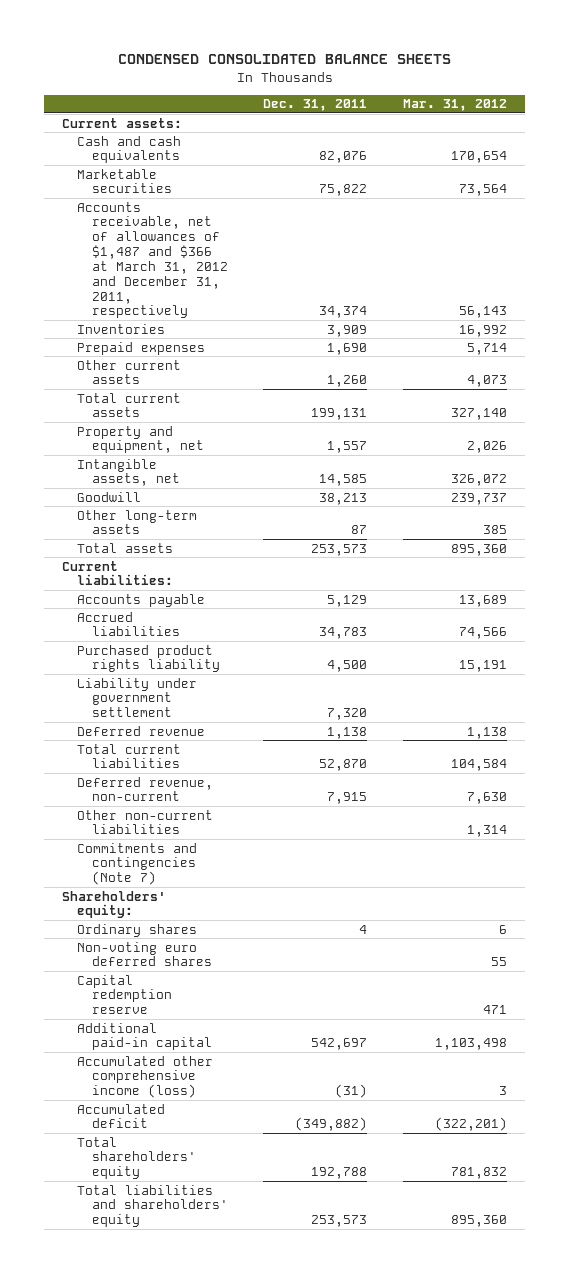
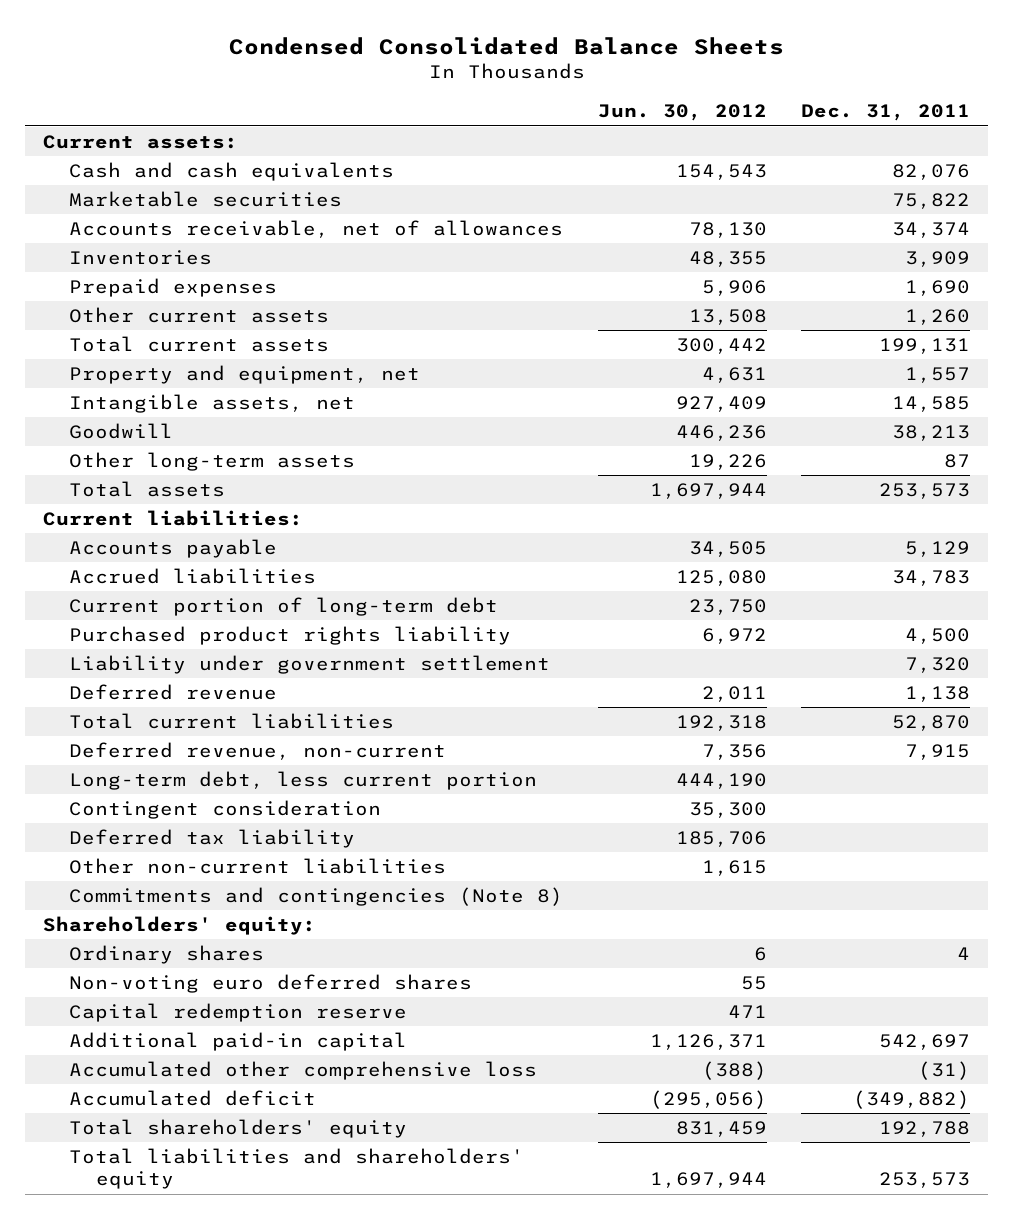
[117,54,451,65] CONDENSED CONSOLIDATED BALANCE SHEETS -> [228,36,784,55] Condensed Consolidated Balance Sheets
[402,99,507,112] Mar. 31, 2012 -> none
none -> [597,104,767,122] Jun. 30, 2012
[77,201,228,319] Accounts receivable, net of allowances of $1,487 and $366 at March 31, 2012 and December 31, 2011, respectively -> [69,220,564,239] Accounts receivable, net of allowances
none -> [69,597,499,617] Current portion of long-term debt
none -> [69,771,538,791] Long-term debt, less current portion
none -> [69,800,382,820] Contingent consideration
none -> [69,829,356,849] Deferred tax liability
[77,842,198,886] Commitments and contingencies (Note 7) -> [69,887,564,907] Commitments and contingencies (Note 8)
[77,1055,214,1099] Accumulated other comprehensive income (loss) -> [69,1061,538,1081] Accumulated other comprehensive loss

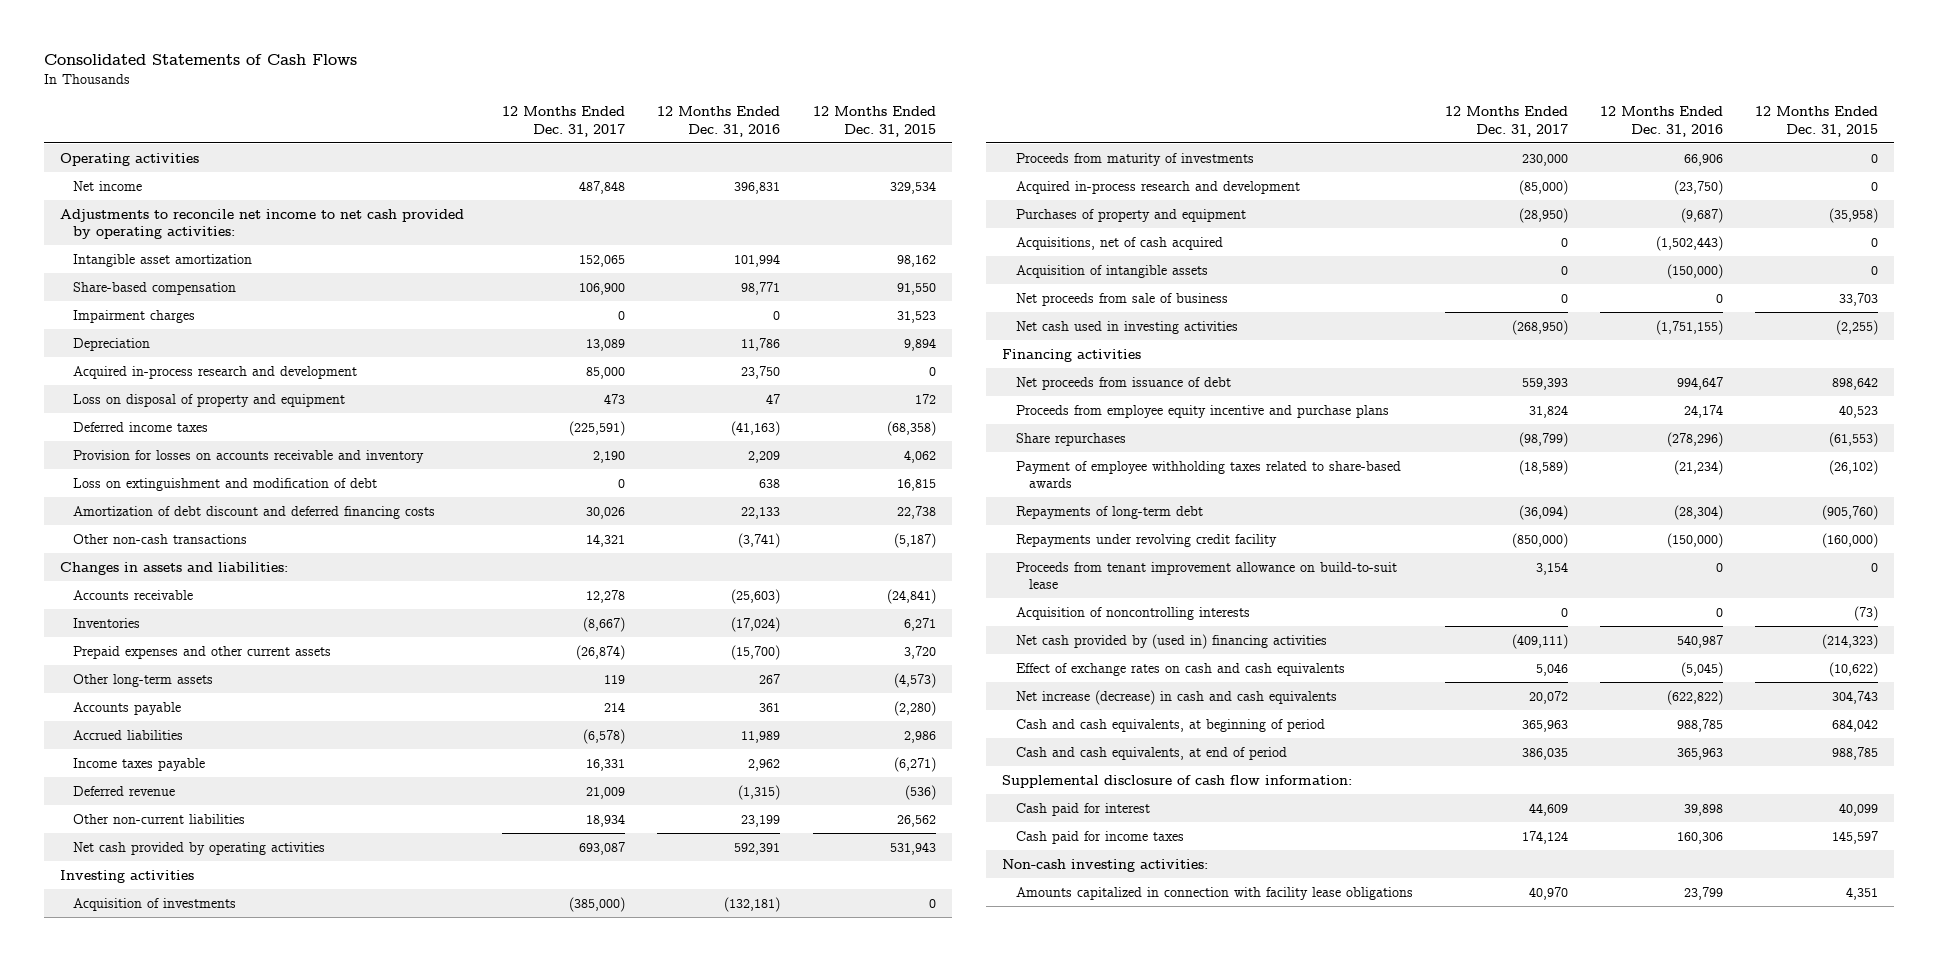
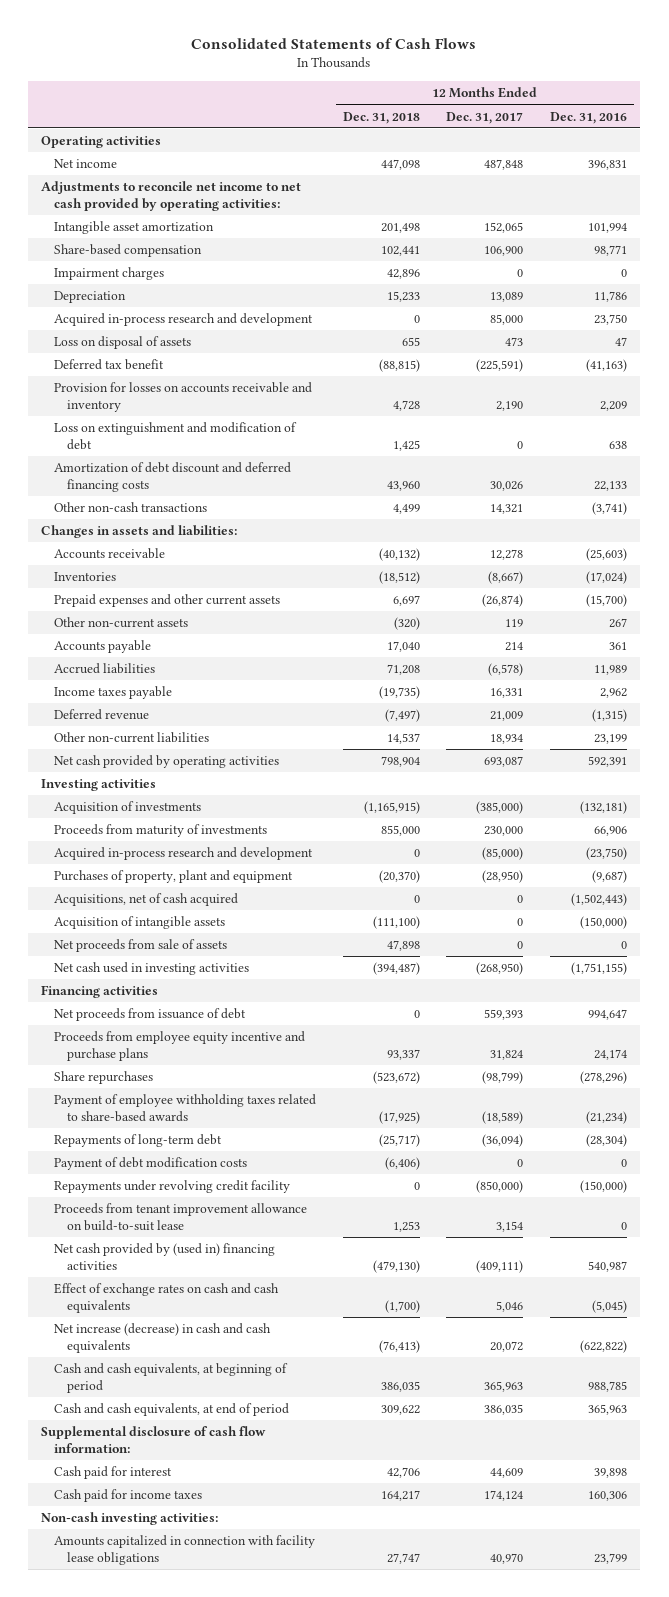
[812,106,936,137] 12 Months Ended Dec. 31, 2015 -> none
none -> [342,111,420,124] Dec. 31, 2018
[73,393,346,407] Loss on disposal of property and equipment -> [54,336,192,350] Loss on disposal of assets
[73,421,209,432] Deferred income taxes -> [54,359,165,371] Deferred tax benefit
[73,673,214,687] Other long-term assets -> [54,617,189,629] Other non-current assets
[1015,208,1246,222] Purchases of property and equipment -> [54,870,294,884] Purchases of property, plant and equipment
[1015,292,1228,306] Net proceeds from sale of business -> [54,939,228,953] Net proceeds from sale of assets
none -> [54,1157,248,1171] Payment of debt modification costs
[1015,606,1250,620] Acquisition of noncontrolling interests -> none

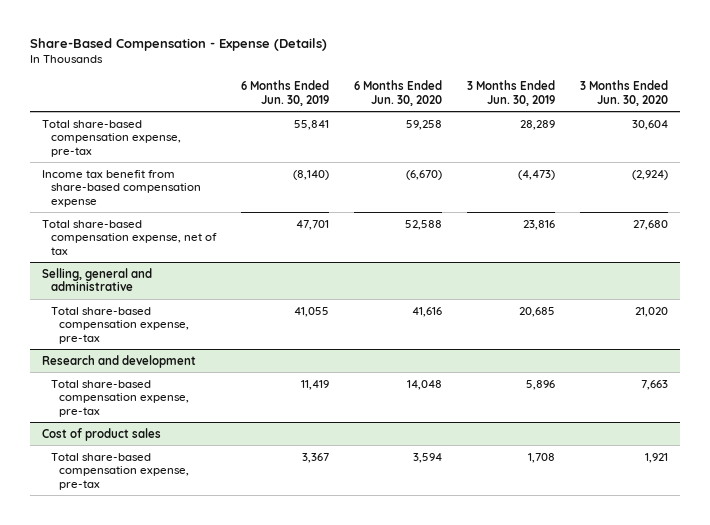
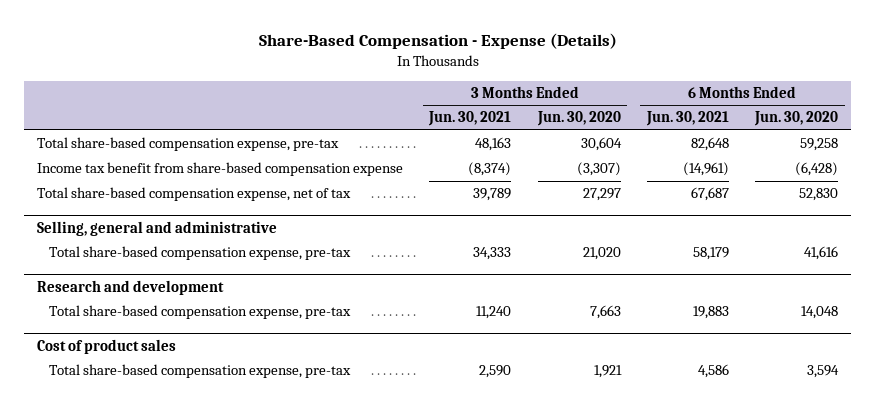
[240,80,329,106] 6 Months Ended Jun. 30, 2019 -> none
[466,80,555,106] 3 Months Ended Jun. 30, 2019 -> none
none -> [428,111,512,127] Jun. 30, 2021
none -> [645,111,729,127] Jun. 30, 2021
[405,169,442,180] (6,670) -> [795,162,839,177] (6,428)
[631,169,668,180] (2,924) -> [576,162,621,177] (3,307)
[404,219,442,230] 52,588 -> [799,188,839,202] 52,830
[632,219,668,230] 27,680 -> [582,188,621,202] 27,297

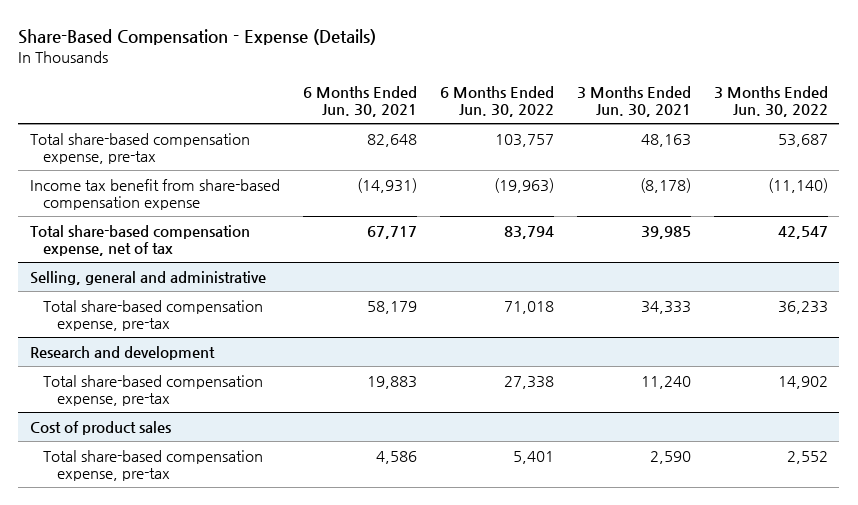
[536,111,621,127] Jun. 30, 2020 -> none
[754,111,839,127] Jun. 30, 2020 -> none
none -> [439,85,554,117] 6 Months Ended Jun. 30, 2022
none -> [713,85,828,117] 3 Months Ended Jun. 30, 2022
[468,162,512,177] (8,374) -> [639,177,691,193] (8,178)
[682,162,729,177] (14,961) -> [356,177,417,193] (14,931)
[473,188,512,202] 39,789 -> [640,225,691,239] 39,985
[690,187,729,202] 67,687 -> [366,225,417,239] 67,717

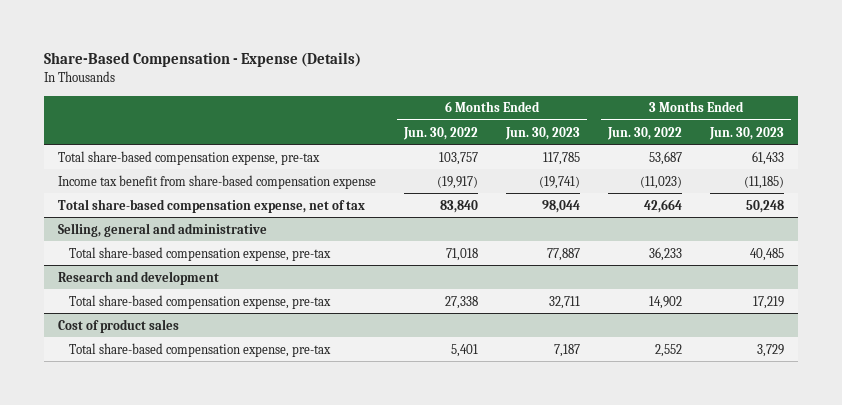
[302,85,417,117] 6 Months Ended Jun. 30, 2021 -> none
[576,85,691,117] 3 Months Ended Jun. 30, 2021 -> none
none -> [505,126,581,140] Jun. 30, 2023
none -> [709,126,785,140] Jun. 30, 2023
[493,177,554,193] (19,963) -> [437,175,479,189] (19,917)
[767,177,828,193] (11,140) -> [640,175,683,189] (11,023)
[503,225,554,239] 83,794 -> [440,199,479,213] 83,840
[777,225,828,239] 42,547 -> [644,198,683,213] 42,664

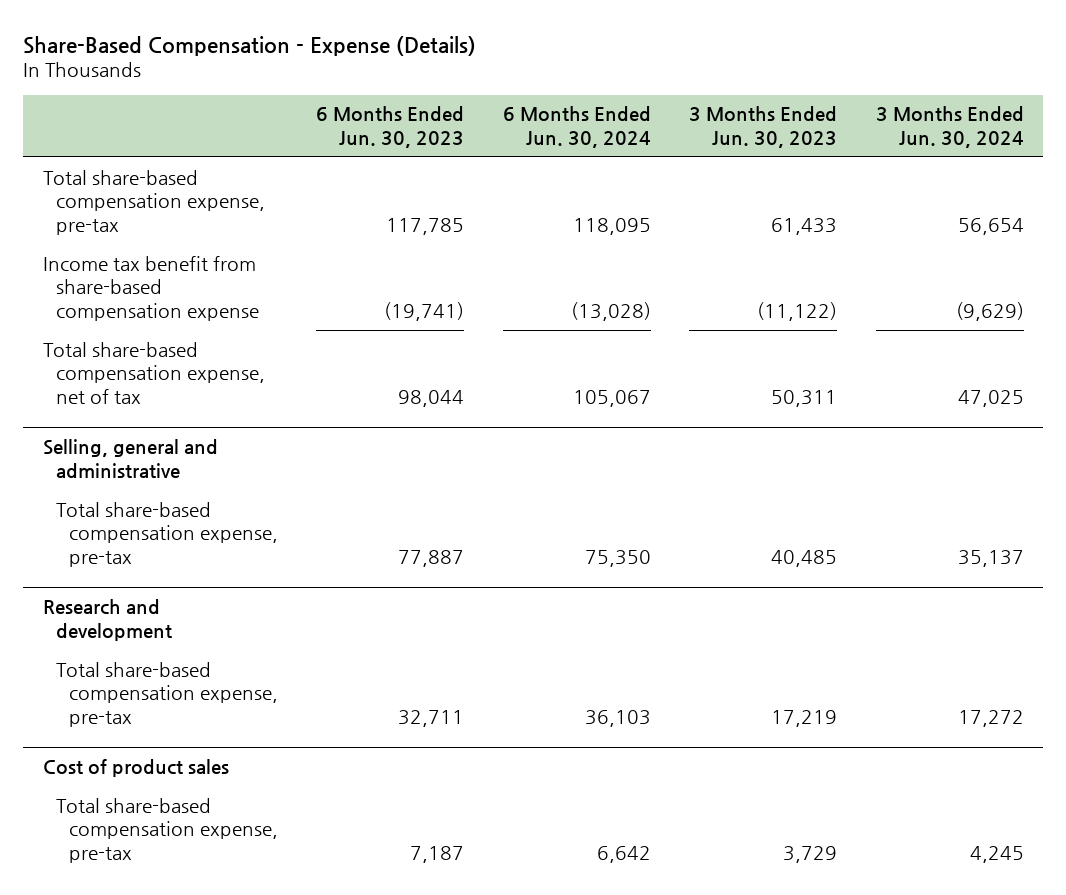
[403,126,479,140] Jun. 30, 2022 -> none
[607,126,683,140] Jun. 30, 2022 -> none
none -> [502,106,651,149] 6 Months Ended Jun. 30, 2024
none -> [875,106,1024,149] 3 Months Ended Jun. 30, 2024
[744,175,785,189] (11,185) -> [757,302,838,322] (11,122)
[746,199,785,213] 50,248 -> [771,390,838,408] 50,311

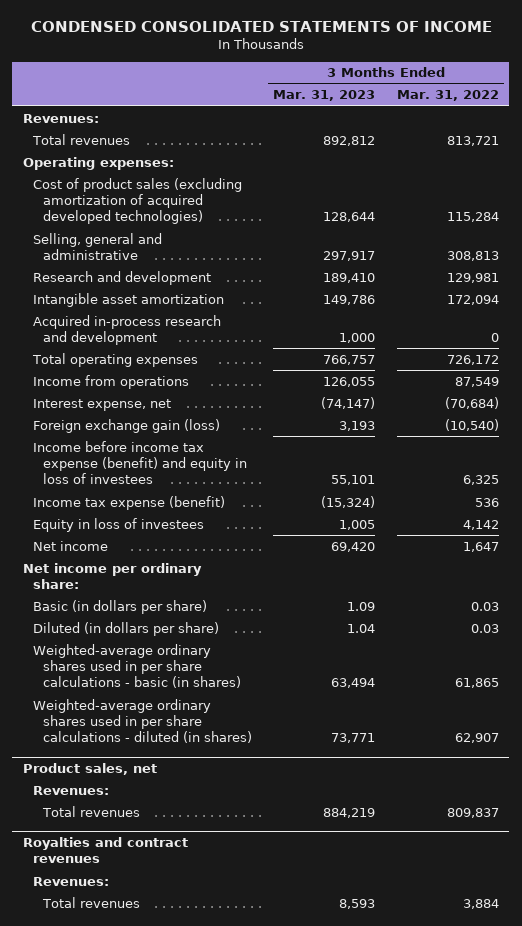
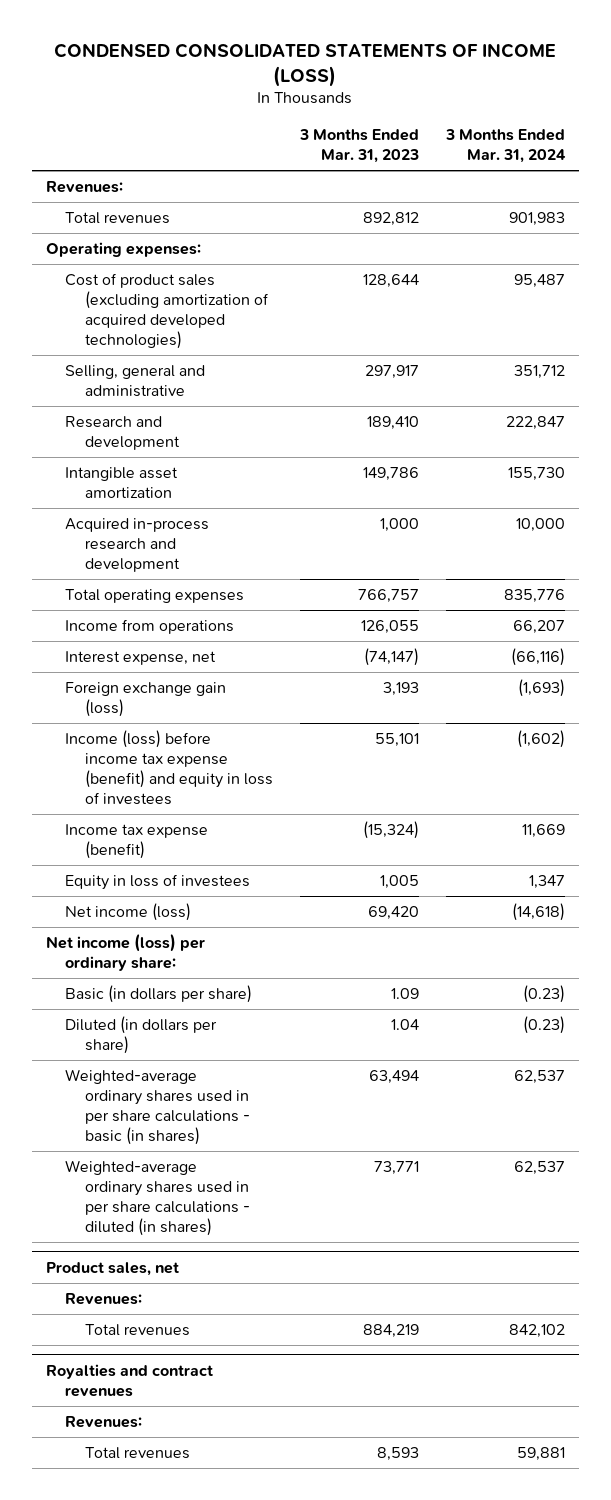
[30,20,492,32] CONDENSED CONSOLIDATED STATEMENTS OF INCOME -> [54,42,557,87] CONDENSED CONSOLIDATED STATEMENTS OF INCOME (LOSS)
[396,90,499,102] Mar. 31, 2022 -> none
none -> [445,129,567,164] 3 Months Ended Mar. 31, 2024
[32,440,247,485] Income before income tax expense (benefit) and equity in loss of investees -> [65,730,274,805] Income (loss) before income tax expense (benefit) and equity in loss of investees
[32,540,108,551] Net income -> [65,903,192,922] Net income (loss)
[22,562,202,590] Net income per ordinary share: -> [45,934,205,972] Net income (loss) per ordinary share:

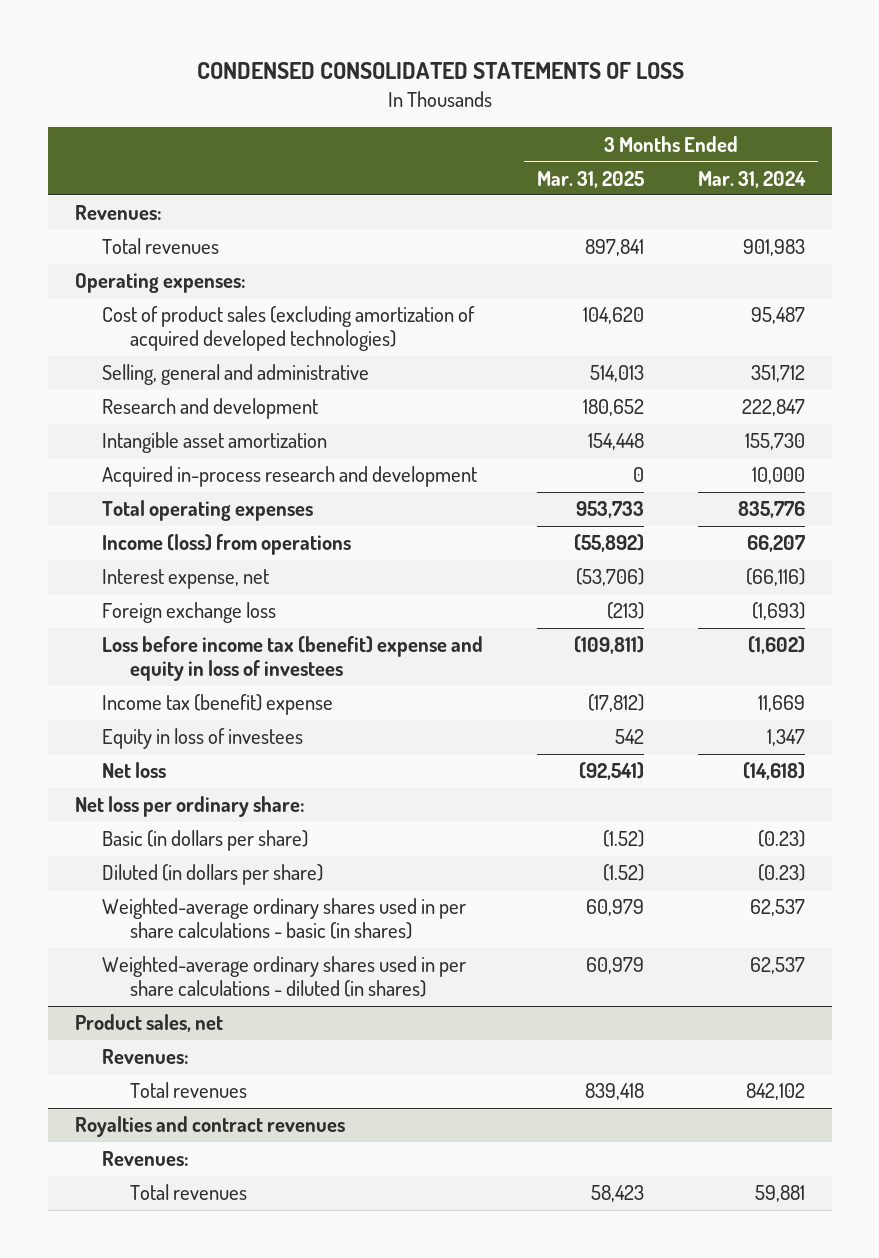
[54,42,557,87] CONDENSED CONSOLIDATED STATEMENTS OF INCOME (LOSS) -> [196,62,684,80] CONDENSED CONSOLIDATED STATEMENTS OF LOSS
[299,129,420,164] 3 Months Ended Mar. 31, 2023 -> none
none -> [536,170,644,188] Mar. 31, 2025
[65,619,235,635] Income from operations -> [102,534,352,556] Income (loss) from operations
[65,682,227,718] Foreign exchange gain (loss) -> [102,602,277,624] Foreign exchange loss
[65,730,274,805] Income (loss) before income tax expense (benefit) and equity in loss of investees -> [102,636,484,682] Loss before income tax (benefit) expense and equity in loss of investees
[65,824,209,860] Income tax expense (benefit) -> [102,694,334,716] Income tax (benefit) expense
[65,903,192,922] Net income (loss) -> [102,762,167,779] Net loss
[45,934,205,972] Net income (loss) per ordinary share: -> [74,796,305,818] Net loss per ordinary share:

